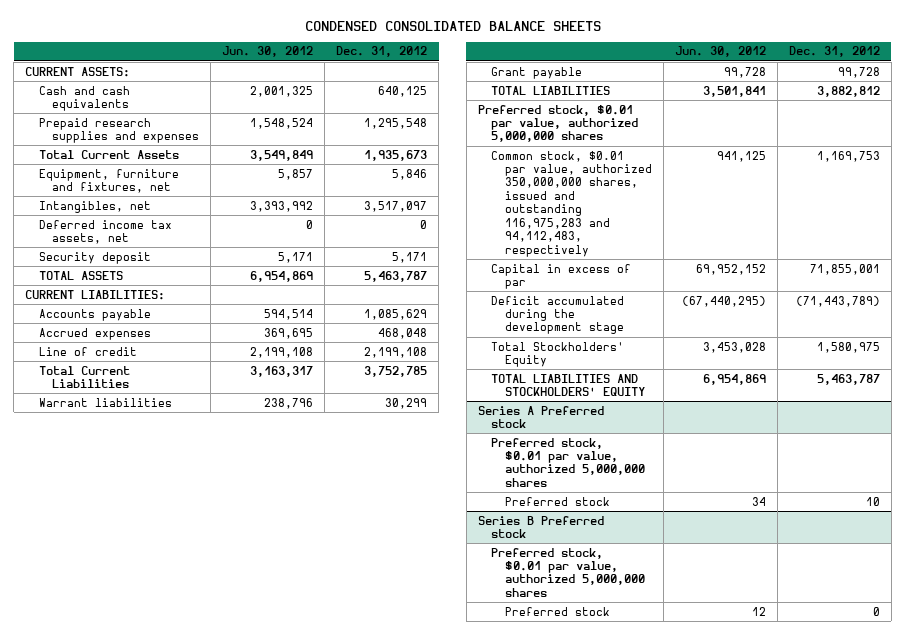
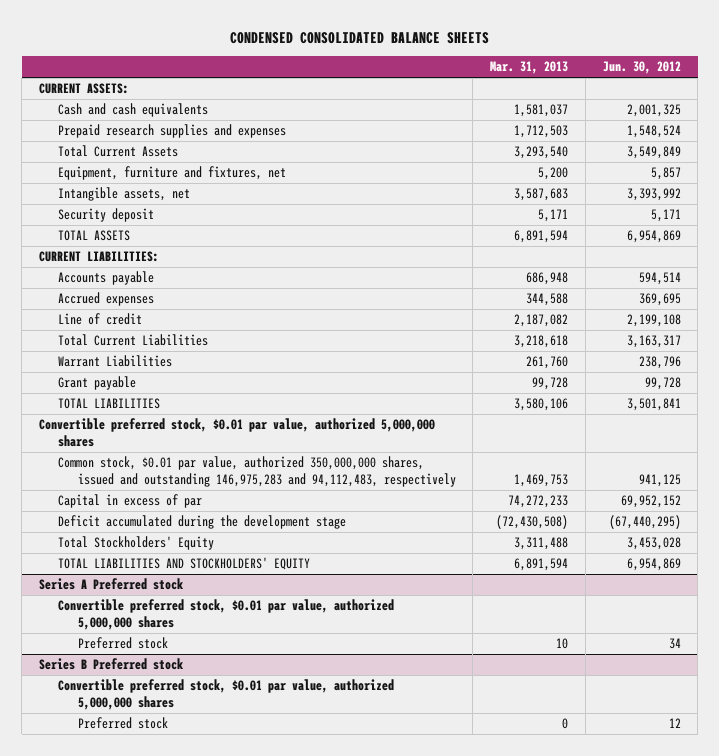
[336,46,428,58] Dec. 31, 2012 -> none
none -> [490,61,569,75] Mar. 31, 2013
[38,219,172,245] Deferred income tax assets, net -> none
[38,200,151,213] Intangibles, net -> [58,187,191,202] Intangible assets, net
[38,397,172,407] Warrant liabilities -> [58,355,173,368] Warrant Liabilities
[477,104,639,143] Preferred stock, $0.01 par value, authorized 5,000,000 shares -> [38,418,435,448] Convertible preferred stock, $0.01 par value, authorized 5,000,000 shares
[491,150,652,257] Common stock, $0.01 par value, authorized 350,000,000 shares, issued and outstanding 116,975,283 and 94,112,483, respectively -> [58,456,456,488] Common stock, $0.01 par value, authorized 350,000,000 shares, issued and outstanding 146,975,283 and 94,112,483, respectively
[491,437,645,487] Preferred stock, $0.01 par value, authorized 5,000,000 shares -> [58,599,395,631] Convertible preferred stock, $0.01 par value, authorized 5,000,000 shares
[491,547,645,597] Preferred stock, $0.01 par value, authorized 5,000,000 shares -> [58,679,395,711] Convertible preferred stock, $0.01 par value, authorized 5,000,000 shares

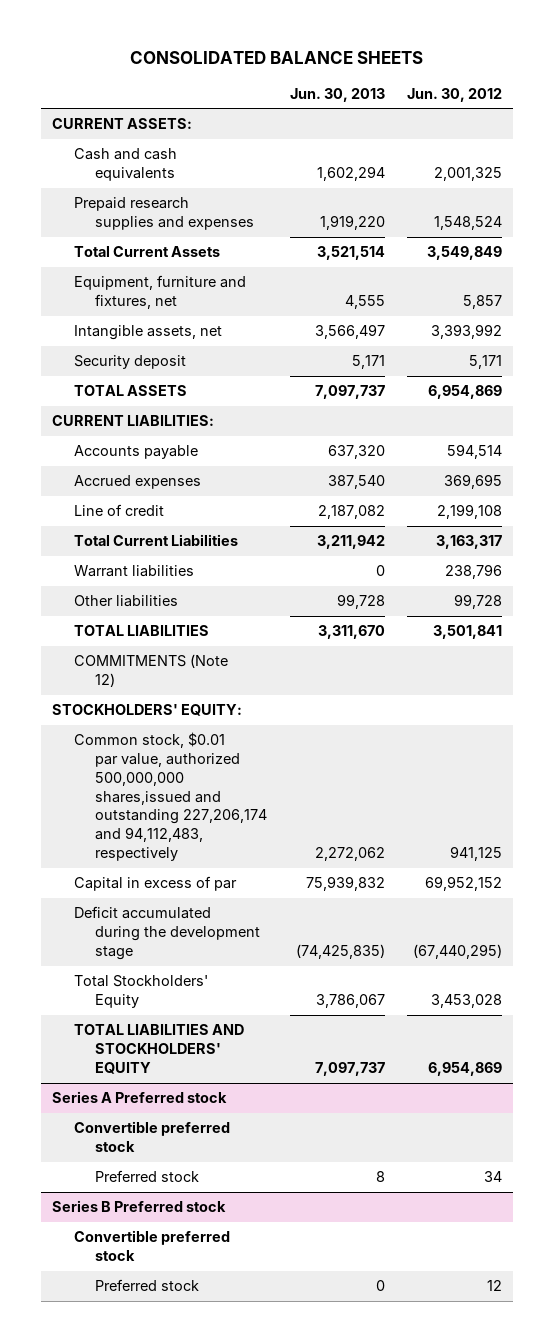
[229,31,489,44] CONDENSED CONSOLIDATED BALANCE SHEETS -> [129,50,423,64] CONSOLIDATED BALANCE SHEETS
[490,61,569,75] Mar. 31, 2013 -> none
none -> [289,87,385,102] Jun. 30, 2013
[58,355,173,368] Warrant Liabilities -> [73,565,194,578] Warrant liabilities
[58,376,137,391] Grant payable -> [73,595,178,608] Other liabilities
[38,418,435,448] Convertible preferred stock, $0.01 par value, authorized 5,000,000 shares -> none
none -> [73,654,228,688] COMMITMENTS (Note 12)
none -> [51,704,242,717] STOCKHOLDERS' EQUITY:
[58,456,456,488] Common stock, $0.01 par value, authorized 350,000,000 shares, issued and outstanding 146,975,283 and 94,112,483, respectively -> [73,732,268,862] Common stock, $0.01 par value, authorized 500,000,000 shares,issued and outstanding 227,206,174 and 94,112,483, respectively
[58,599,395,631] Convertible preferred stock, $0.01 par value, authorized 5,000,000 shares -> [73,1121,230,1153] Convertible preferred stock
[58,679,395,711] Convertible preferred stock, $0.01 par value, authorized 5,000,000 shares -> [73,1230,230,1262] Convertible preferred stock

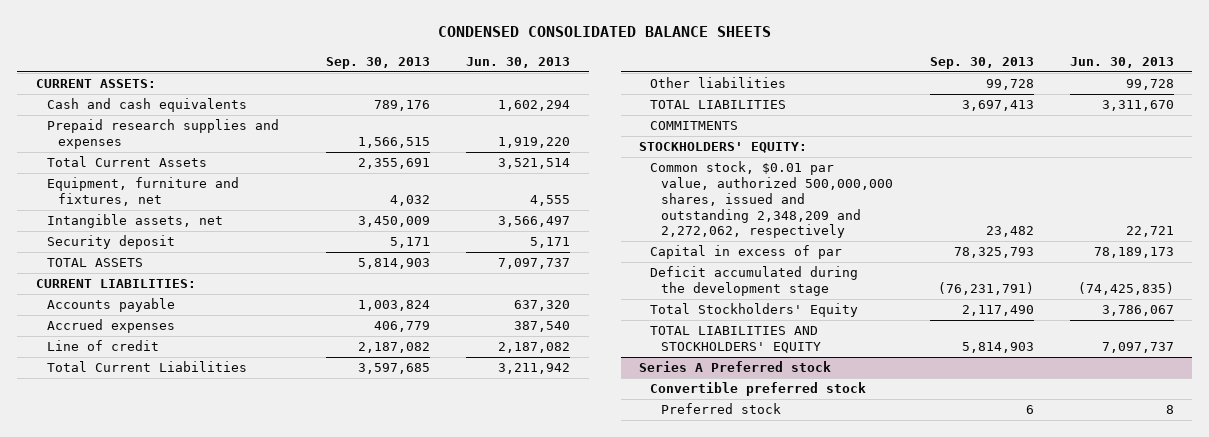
[129,50,423,64] CONSOLIDATED BALANCE SHEETS -> [437,26,771,38] CONDENSED CONSOLIDATED BALANCE SHEETS
[406,87,502,102] Jun. 30, 2012 -> none
none -> [326,56,431,69] Sep. 30, 2013
[73,565,194,578] Warrant liabilities -> none
[73,654,228,688] COMMITMENTS (Note 12) -> [650,121,739,131] COMMITMENTS
[73,732,268,862] Common stock, $0.01 par value, authorized 500,000,000 shares,issued and outstanding 227,206,174 and 94,112,483, respectively -> [650,161,894,239] Common stock, $0.01 par value, authorized 500,000,000 shares, issued and outstanding 2,348,209 and 2,272,062, respectively
[314,847,385,862] 2,272,062 -> [1125,226,1174,238] 22,721
[305,876,385,892] 75,939,832 -> [1093,247,1174,259] 78,189,173
[51,1200,226,1213] Series B Preferred stock -> none
[73,1230,230,1262] Convertible preferred stock -> none
[95,1279,200,1292] Preferred stock -> none

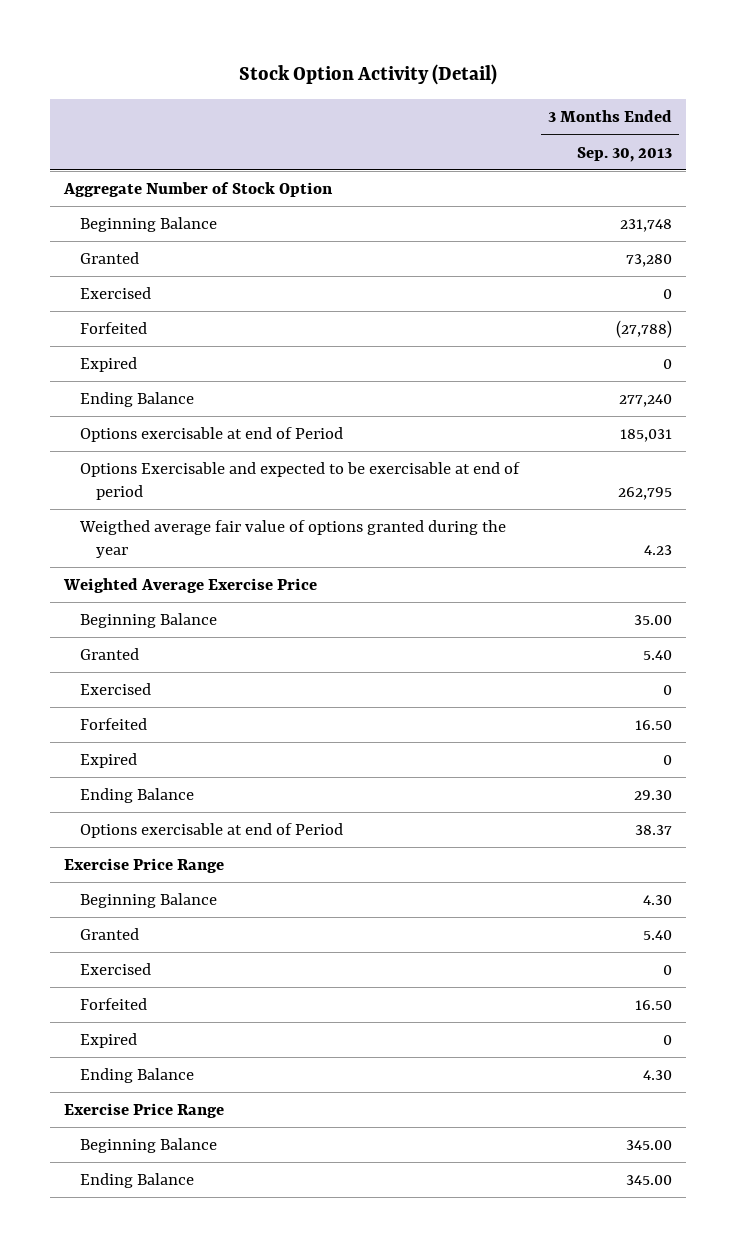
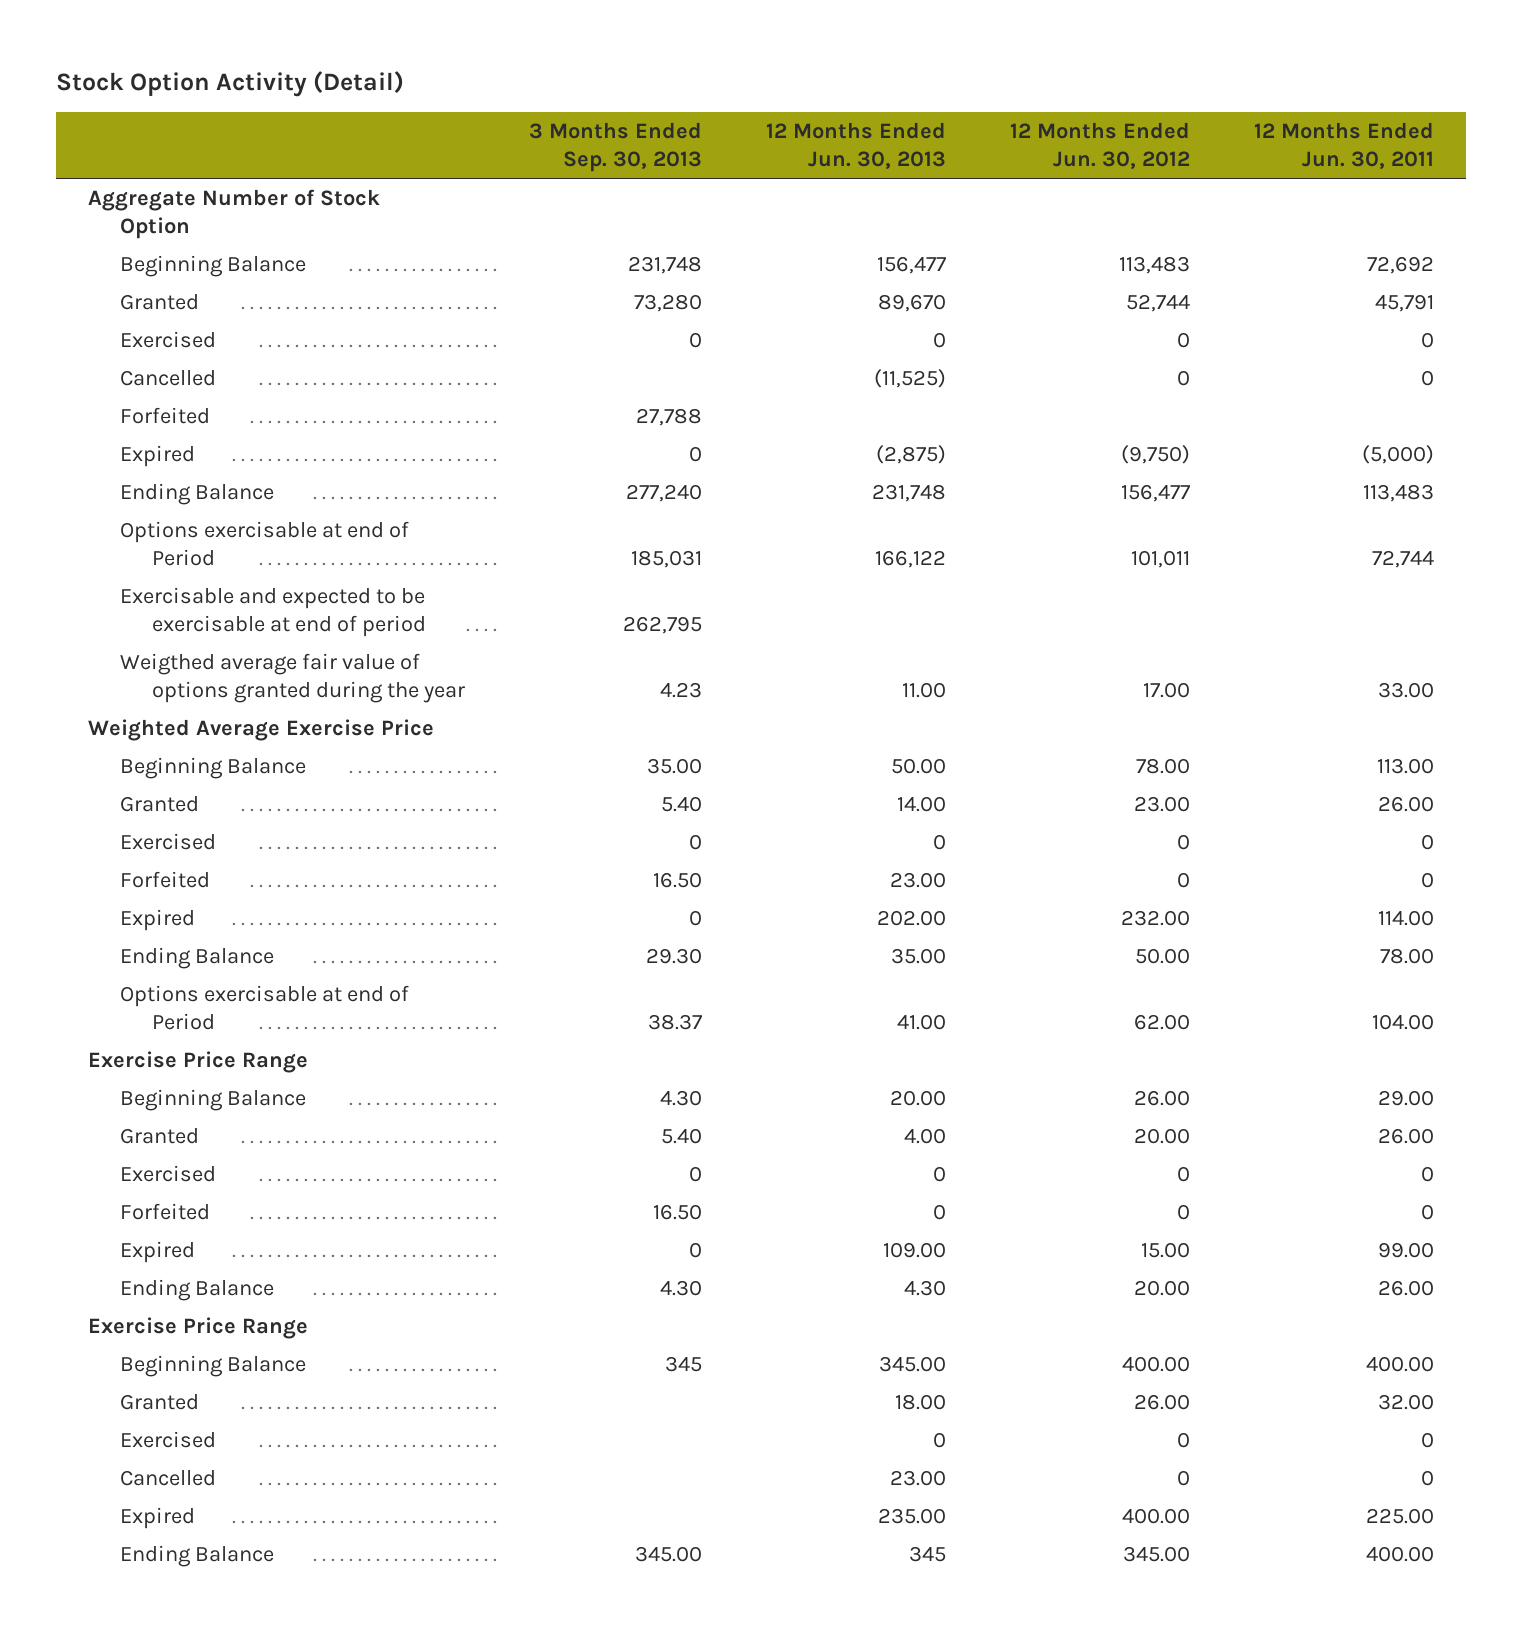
none -> [766,122,947,169] 12 Months Ended Jun. 30, 2013
none -> [1010,122,1191,169] 12 Months Ended Jun. 30, 2012
none -> [1254,122,1435,169] 12 Months Ended Jun. 30, 2011
none -> [120,370,217,387] Cancelled
[615,320,672,339] (27,788) -> [636,408,703,427] 27,788
[80,462,521,500] Options Exercisable and expected to be exercisable at end of period -> [120,587,427,637] Exercisable and expected to be exercisable at end of period
[625,1140,672,1151] 345.00 -> [665,1356,703,1373] 345
none -> [120,1394,200,1411] Granted
none -> [120,1431,217,1449] Exercised
none -> [120,1470,217,1487] Cancelled
none -> [120,1507,196,1530] Expired

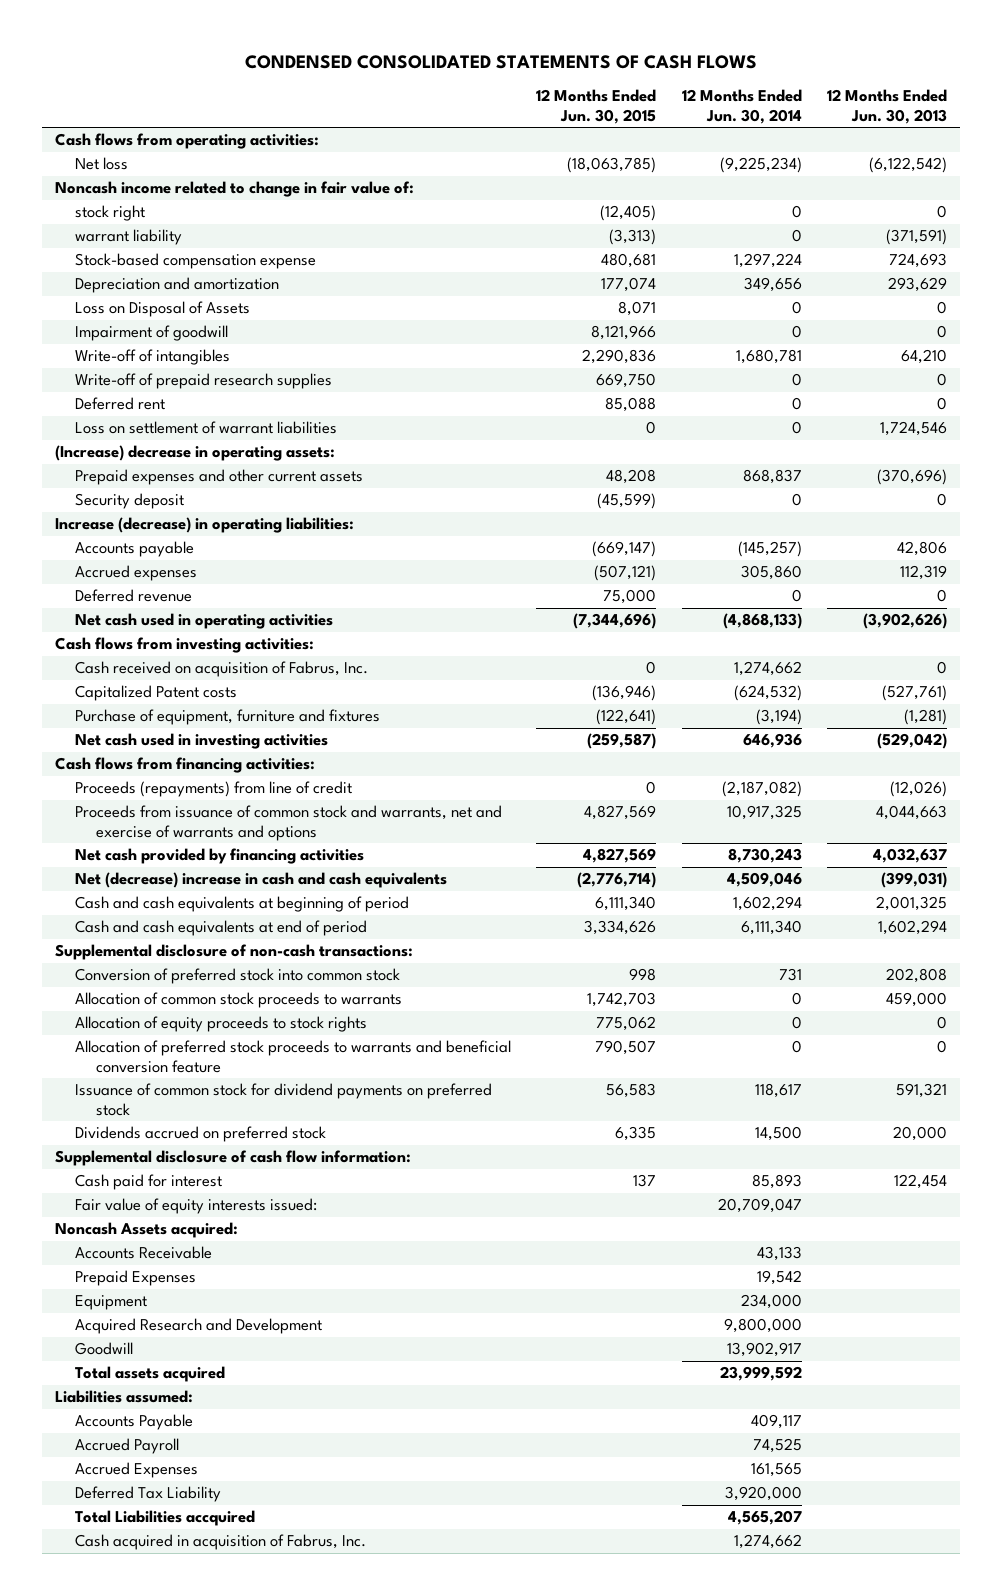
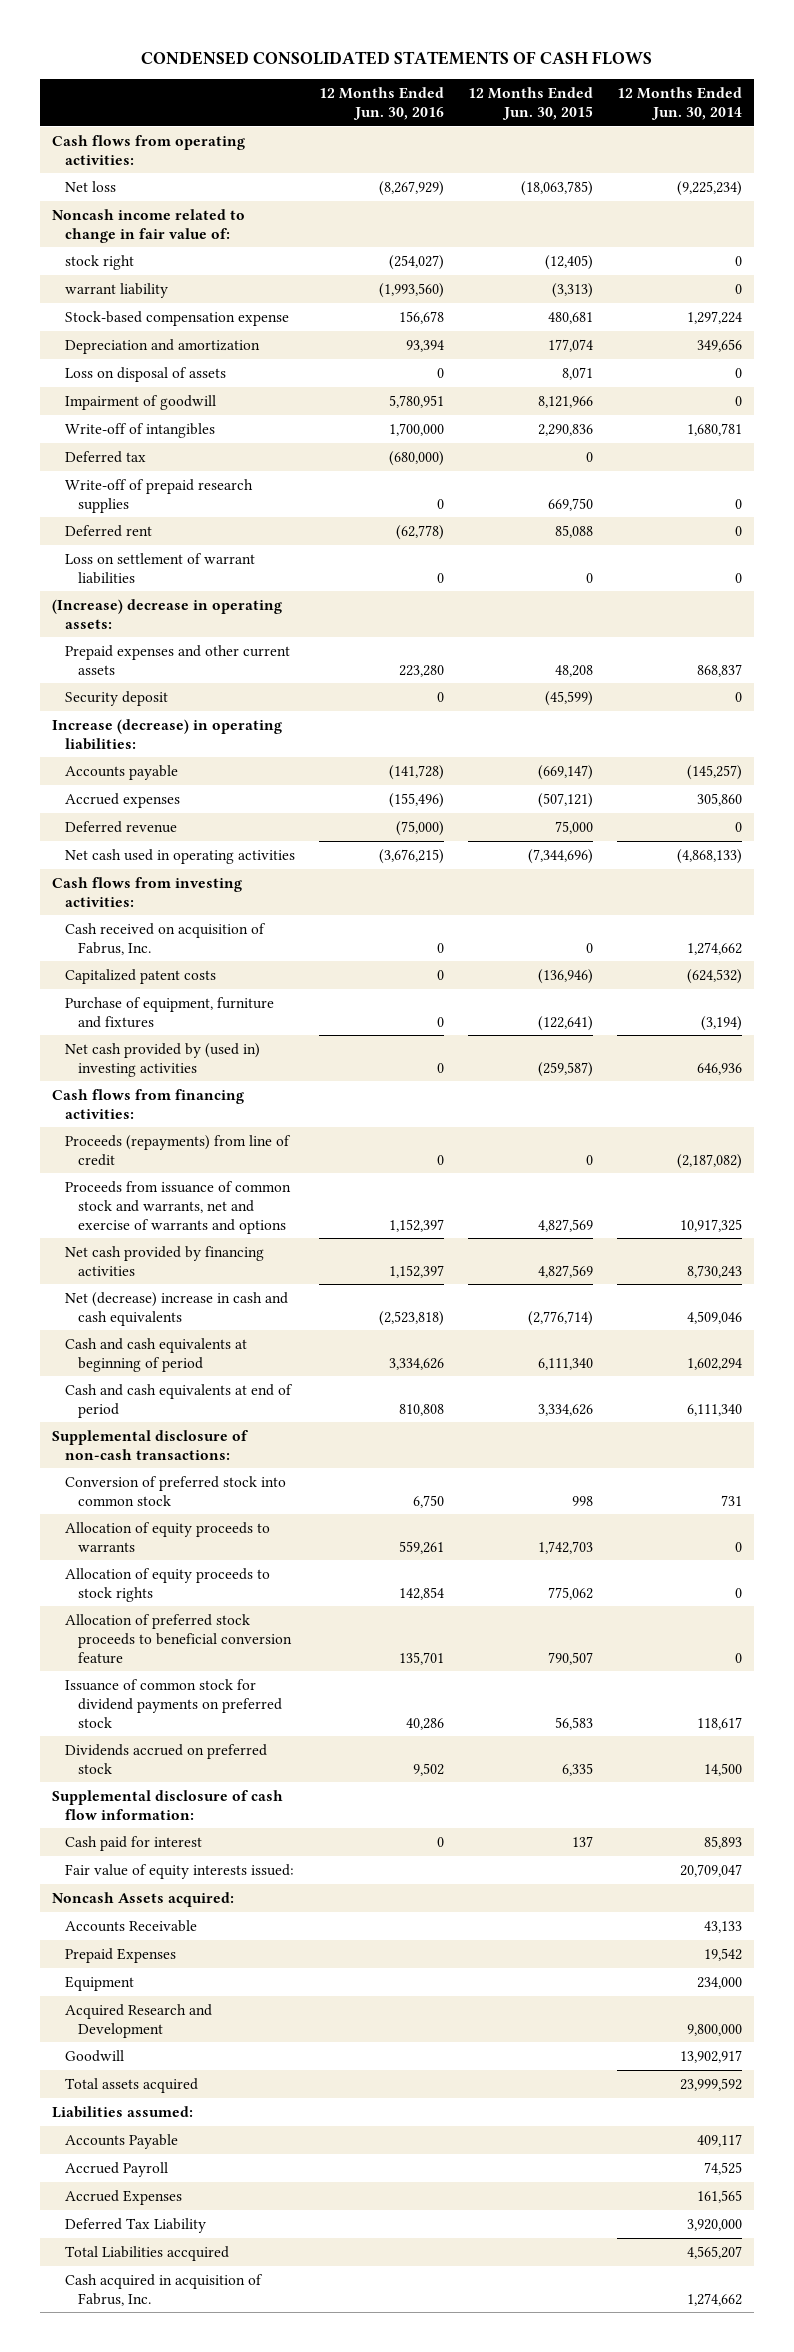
[827,89,948,124] 12 Months Ended Jun. 30, 2013 -> none
none -> [318,87,444,120] 12 Months Ended Jun. 30, 2016
[75,301,251,318] Loss on Disposal of Assets -> [64,366,226,382] Loss on disposal of assets
none -> [64,450,146,463] Deferred tax
[75,685,238,702] Capitalized Patent costs -> [64,968,216,984] Capitalized patent costs
[75,733,329,750] Net cash used in investing activities -> [64,1042,260,1077] Net cash provided by (used in) investing activities
[75,992,403,1009] Allocation of common stock proceeds to warrants -> [64,1521,270,1552] Allocation of equity proceeds to warrants
[75,1040,512,1073] Allocation of preferred stock proceeds to warrants and beneficial conversion feature -> [64,1613,292,1664] Allocation of preferred stock proceeds to beneficial conversion feature

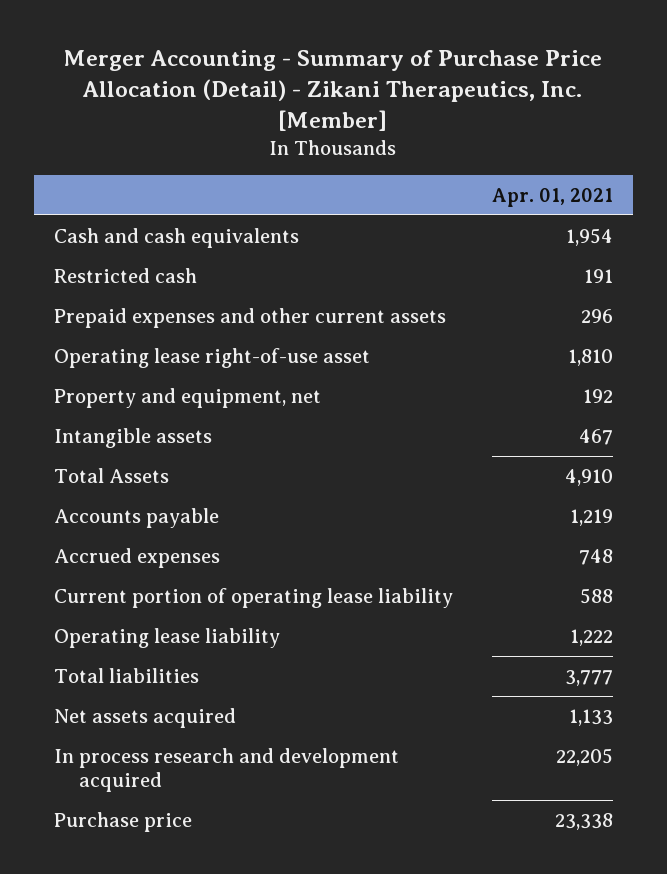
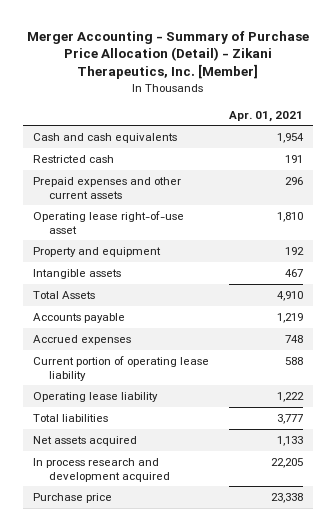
[53,387,321,408] Property and equipment, net -> [32,246,161,257] Property and equipment

